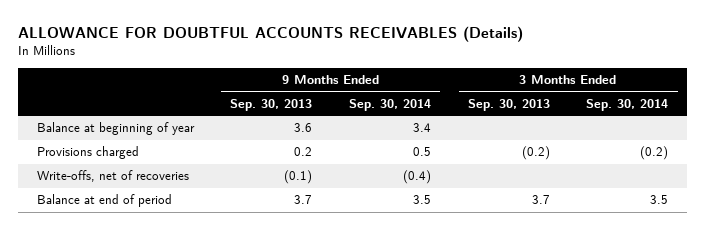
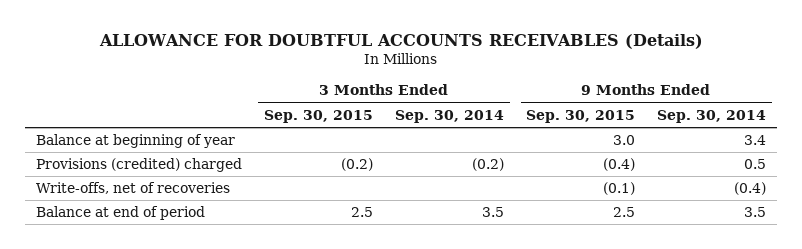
[230,98,313,111] Sep. 30, 2013 -> none
[467,98,550,111] Sep. 30, 2013 -> none
none -> [263,109,373,123] Sep. 30, 2015
none -> [526,109,636,123] Sep. 30, 2015
[36,146,139,160] Provisions charged -> [35,158,242,173] Provisions (credited) charged

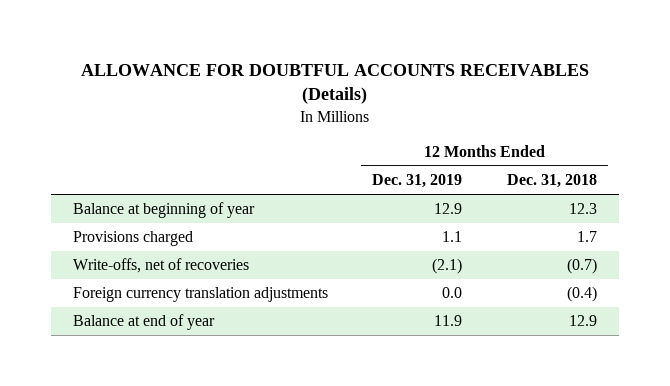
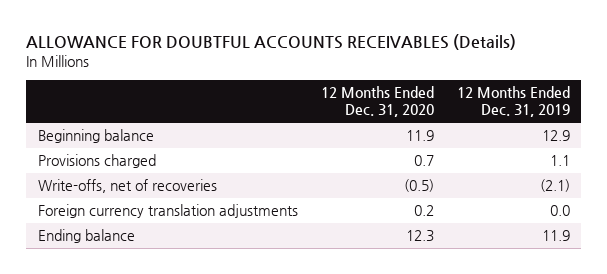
[506,174,597,189] Dec. 31, 2018 -> none
none -> [320,86,434,118] 12 Months Ended Dec. 31, 2020
[73,202,256,219] Balance at beginning of year -> [37,129,154,144] Beginning balance
[73,314,216,331] Balance at end of year -> [37,229,135,244] Ending balance

